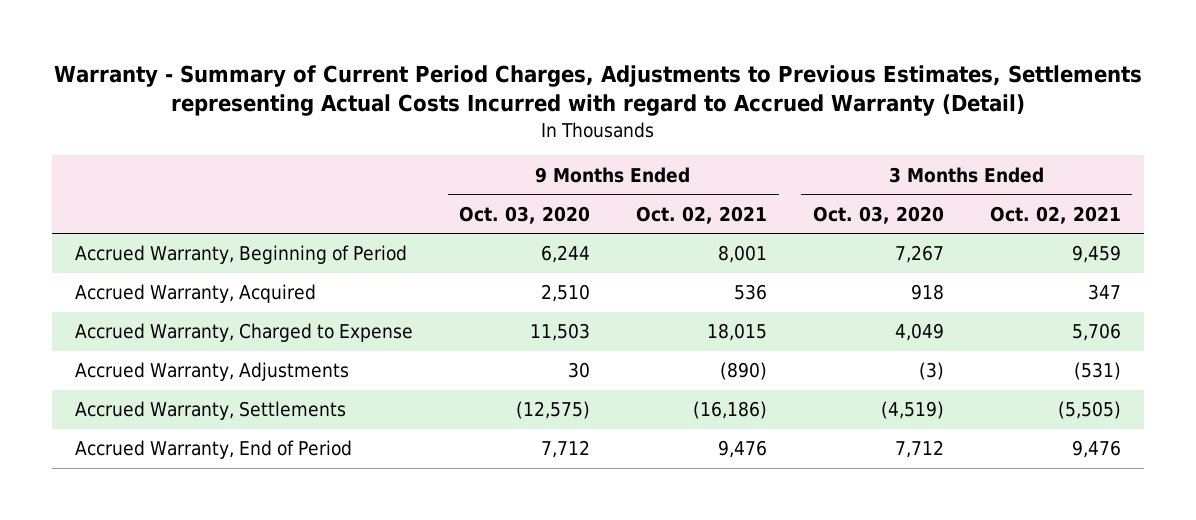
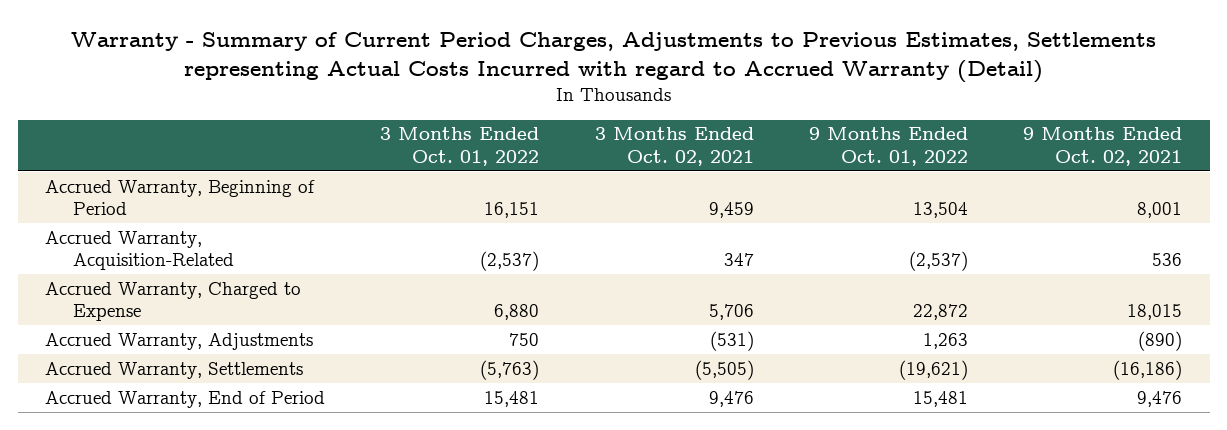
[459,205,591,224] Oct. 03, 2020 -> none
[812,205,944,224] Oct. 03, 2020 -> none
none -> [380,127,540,166] 3 Months Ended Oct. 01, 2022
none -> [808,127,968,166] 9 Months Ended Oct. 01, 2022
[75,284,317,304] Accrued Warranty, Acquired -> [45,230,235,271] Accrued Warranty, Acquisition-Related

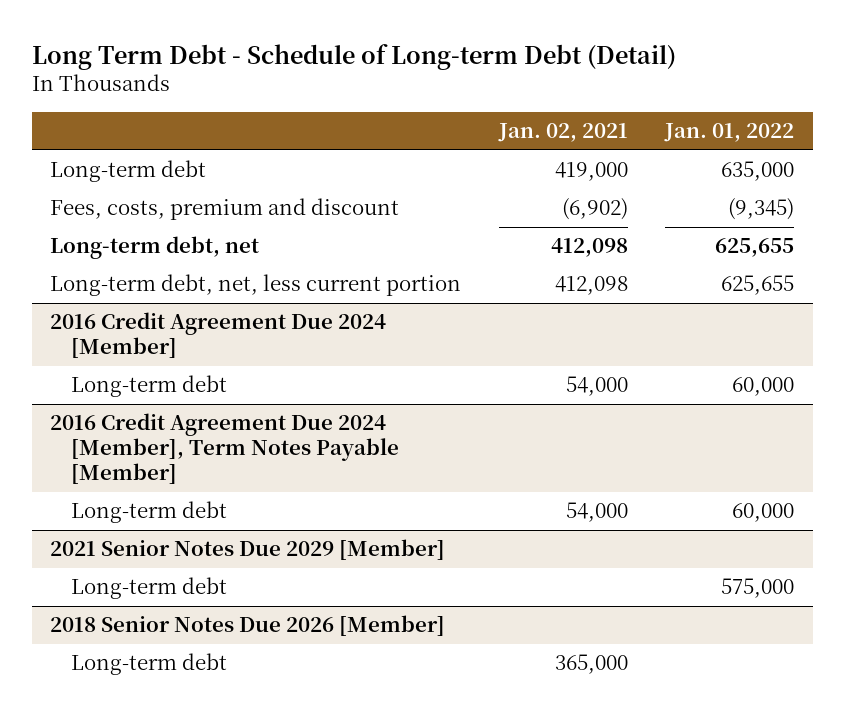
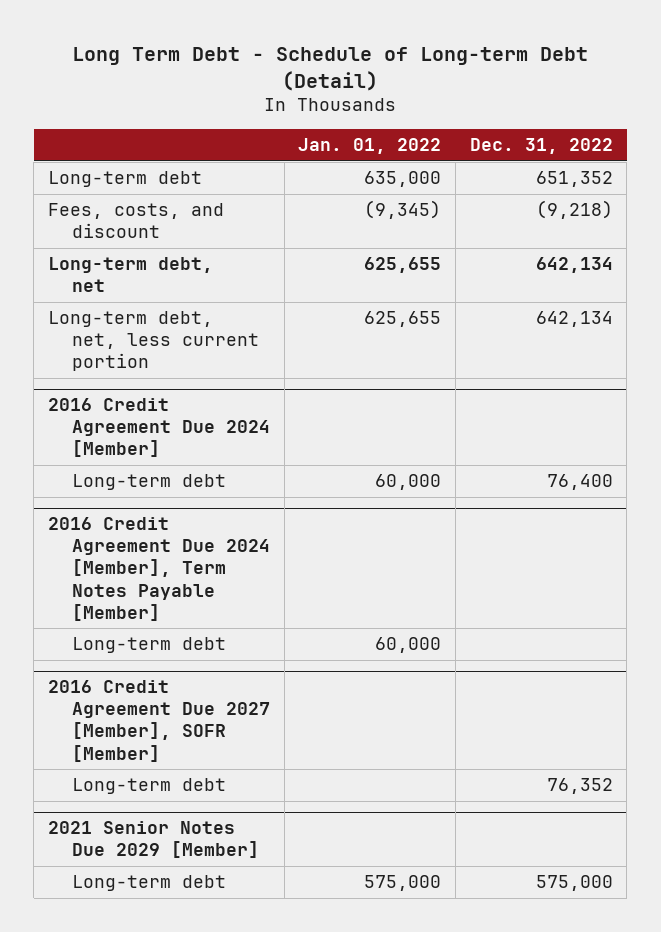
[497,123,628,143] Jan. 02, 2021 -> none
none -> [469,138,613,155] Dec. 31, 2022
[50,198,400,221] Fees, costs, premium and discount -> [47,203,224,239] Fees, costs, and discount
none -> [47,680,271,762] 2016 Credit Agreement Due 2027 [Member], SOFR [Member]
none -> [72,778,227,795] Long-term debt
[50,615,446,637] 2018 Senior Notes Due 2026 [Member] -> none
[70,653,227,676] Long-term debt -> none

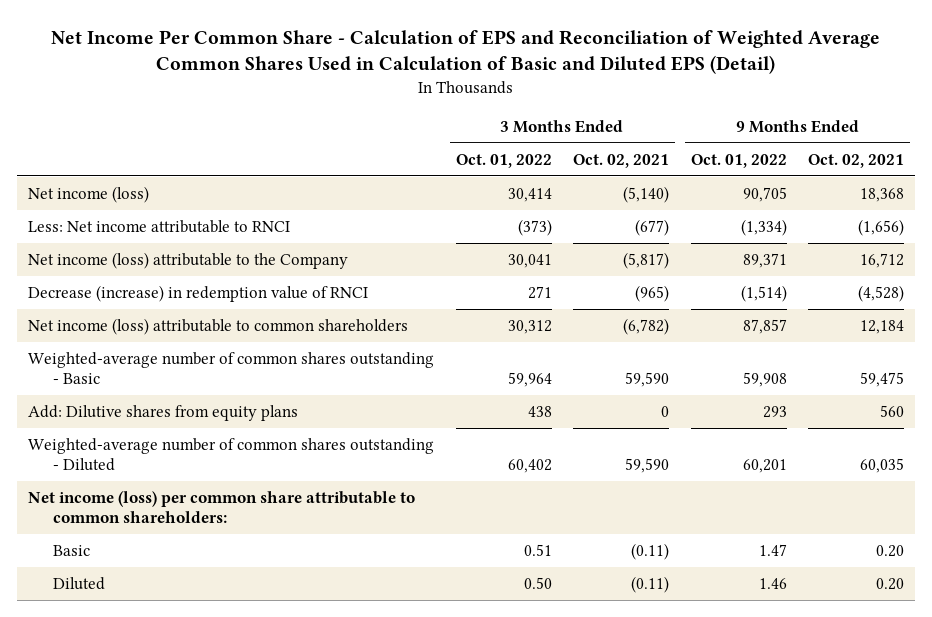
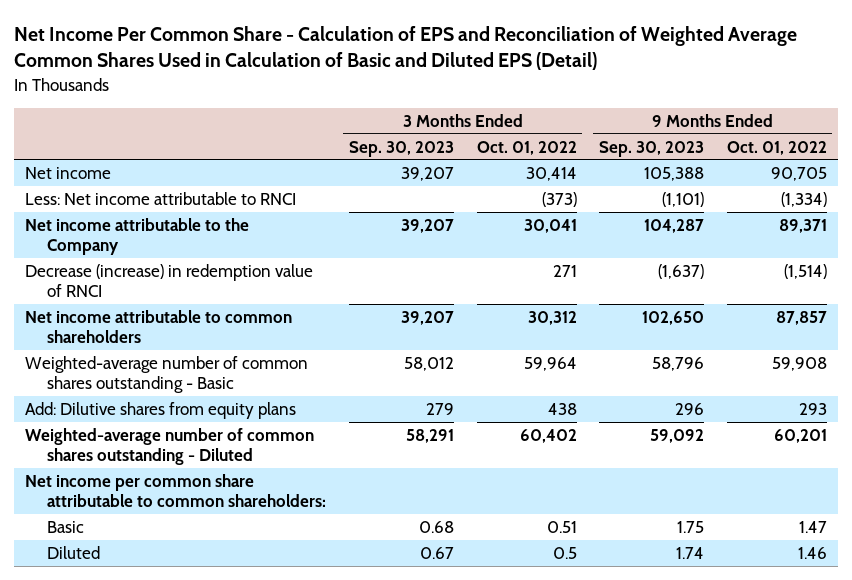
[573,153,670,168] Oct. 02, 2021 -> none
[808,153,905,168] Oct. 02, 2021 -> none
none -> [348,140,454,157] Sep. 30, 2023
none -> [599,140,705,157] Sep. 30, 2023
[28,185,150,203] Net income (loss) -> [25,166,112,179] Net income
[28,251,349,269] Net income (loss) attributable to the Company -> [25,217,250,256] Net income attributable to the Company
[28,317,409,335] Net income (loss) attributable to common shareholders -> [25,309,293,344] Net income attributable to common shareholders
[28,490,416,524] Net income (loss) per common share attributable to common shareholders: -> [25,473,327,508] Net income per common share attributable to common shareholders:
[523,576,552,589] 0.50 -> [552,546,577,559] 0.5

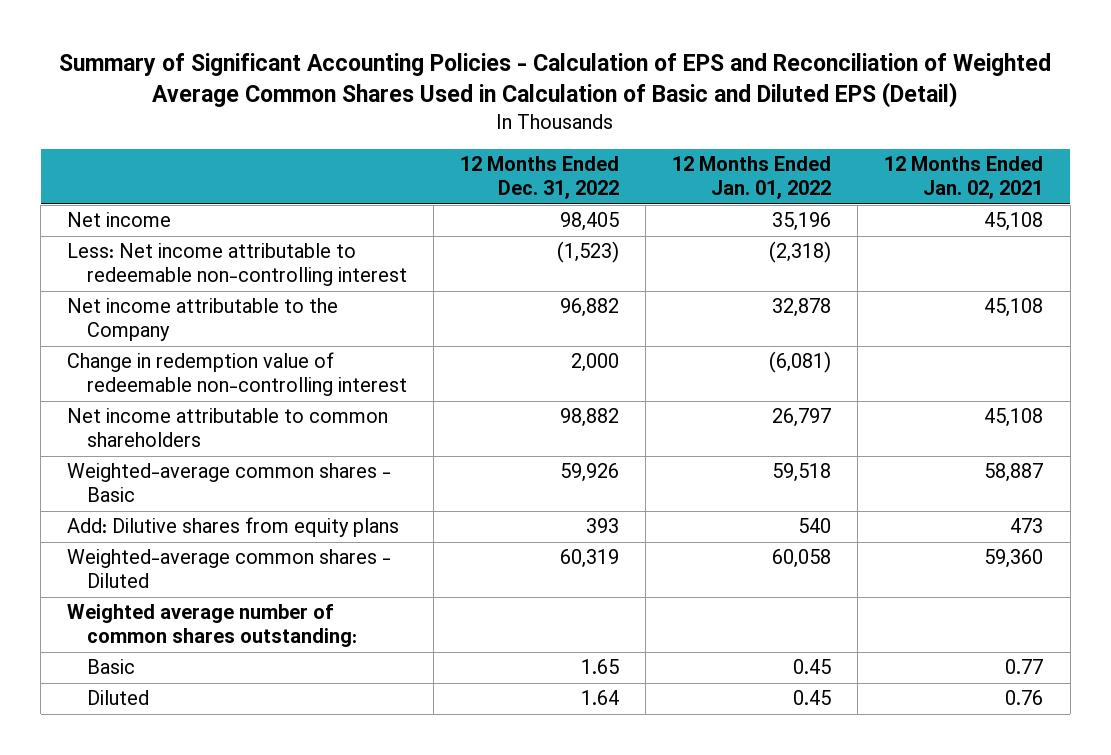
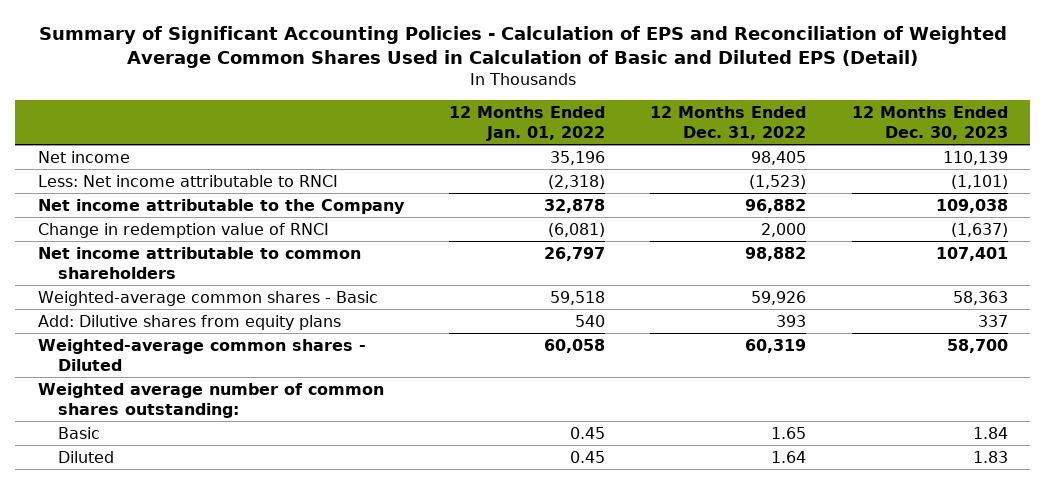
[884,156,1044,200] 12 Months Ended Jan. 02, 2021 -> none
none -> [851,105,1008,140] 12 Months Ended Dec. 30, 2023
[67,243,407,287] Less: Net income attributable to redeemable non-controlling interest -> [38,174,339,187] Less: Net income attributable to RNCI
[67,352,407,397] Change in redemption value of redeemable non-controlling interest -> [38,222,330,238] Change in redemption value of RNCI

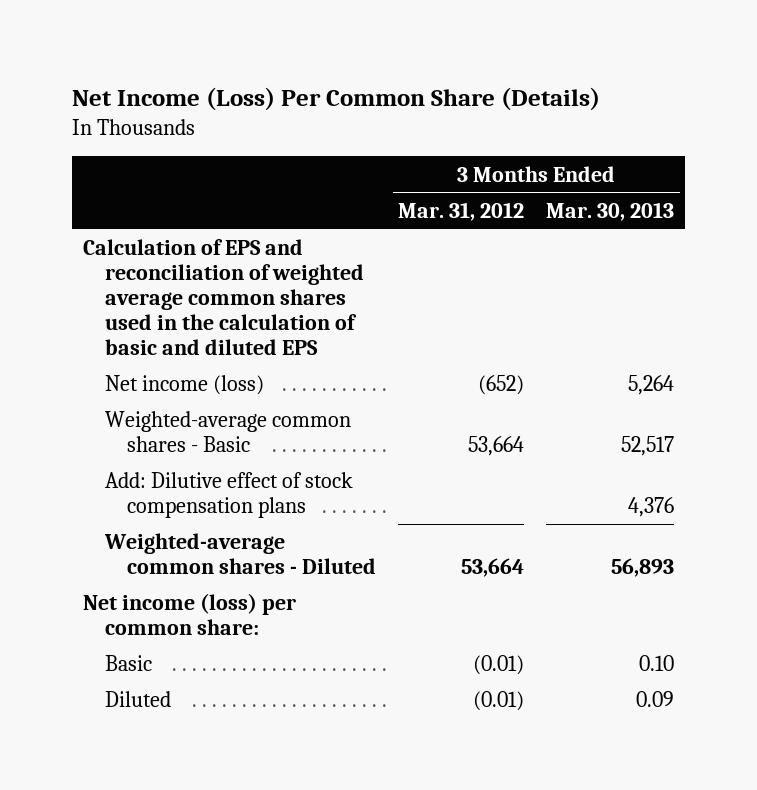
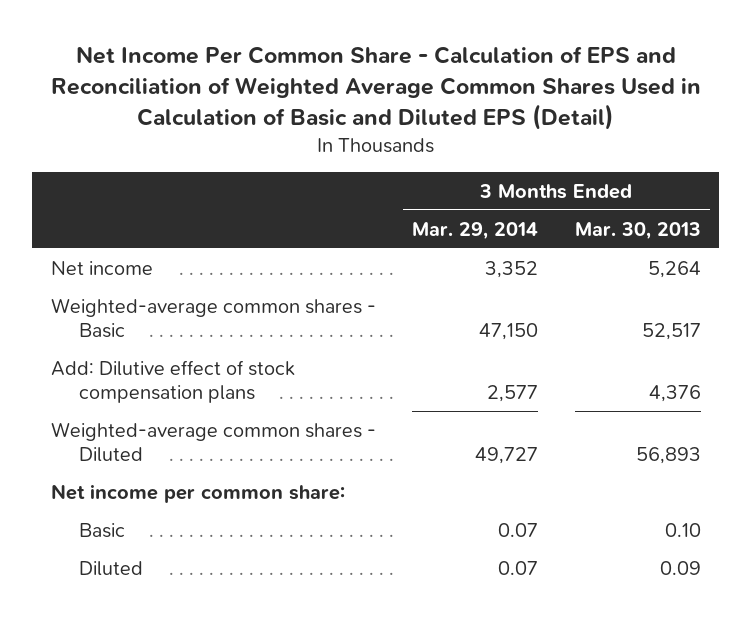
[71,86,600,111] Net Income (Loss) Per Common Share (Details) -> [50,46,701,130] Net Income Per Common Share - Calculation of EPS and Reconciliation of Weighted Average Common Shares Used in Calculation of Basic and Diluted EPS (Detail)
[398,202,525,222] Mar. 31, 2012 -> none
none -> [412,221,539,240] Mar. 29, 2014
[82,239,364,356] Calculation of EPS and reconciliation of weighted average common shares used in the calculation of basic and diluted EPS -> none
[104,375,264,396] Net income (loss) -> [50,260,153,275] Net income
[82,593,296,636] Net income (loss) per common share: -> [50,483,345,503] Net income per common share:

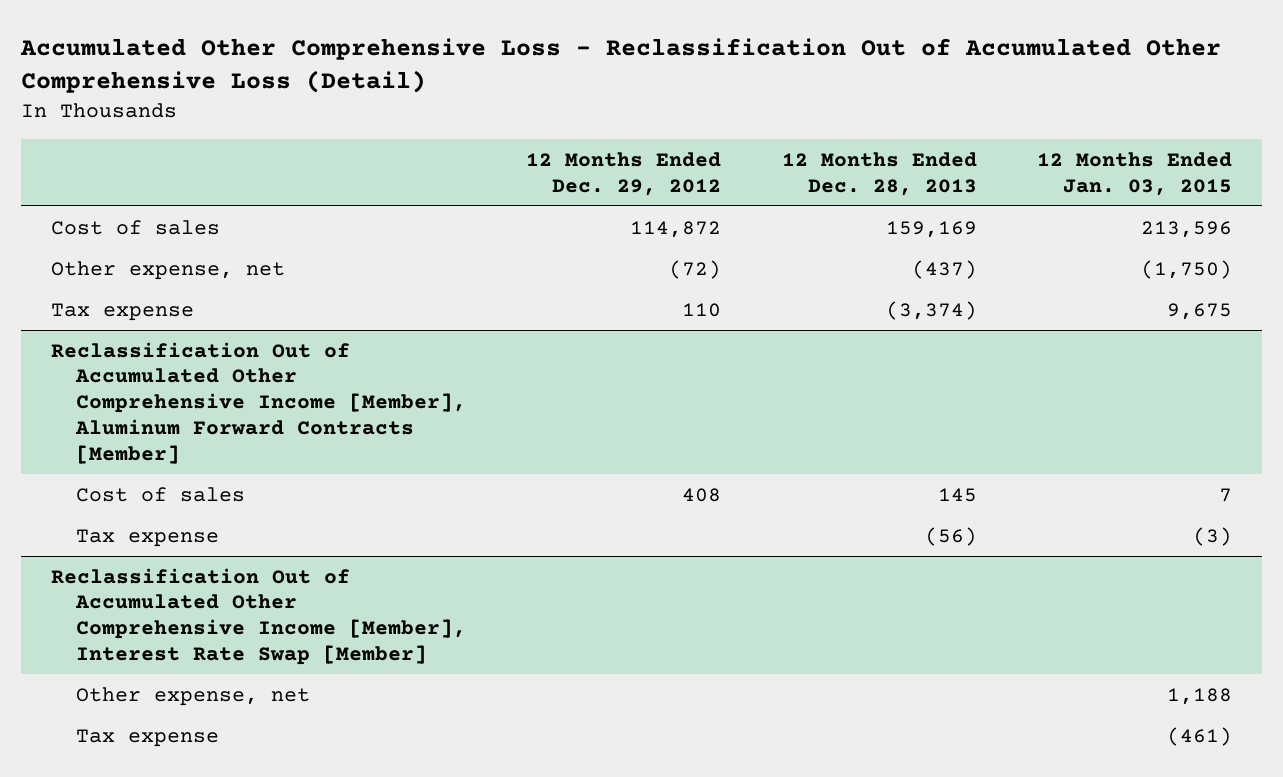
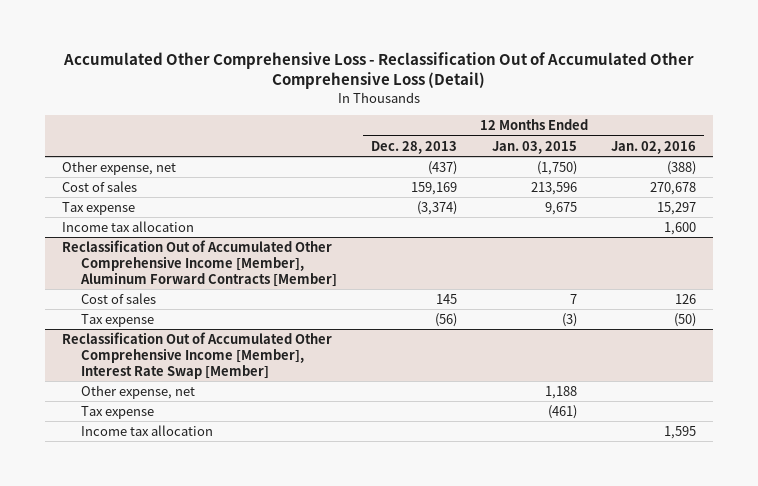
[526,151,722,196] 12 Months Ended Dec. 29, 2012 -> none
none -> [610,140,696,154] Jan. 02, 2016
[51,219,221,235] Cost of sales -> [62,180,138,192] Cost of sales
none -> [62,220,195,232] Income tax allocation
none -> [81,424,214,436] Income tax allocation

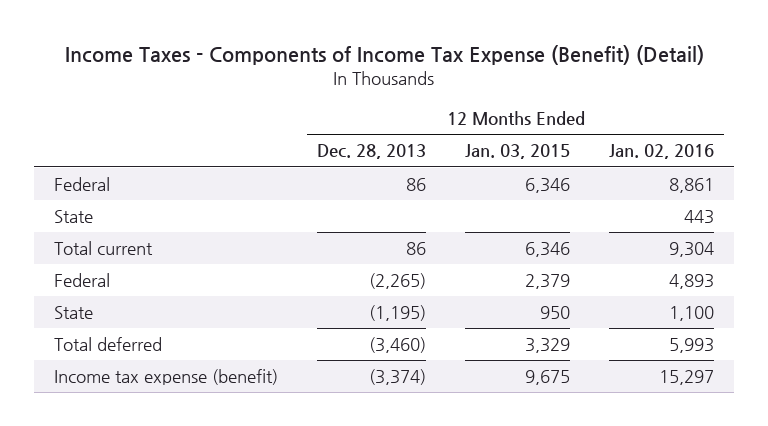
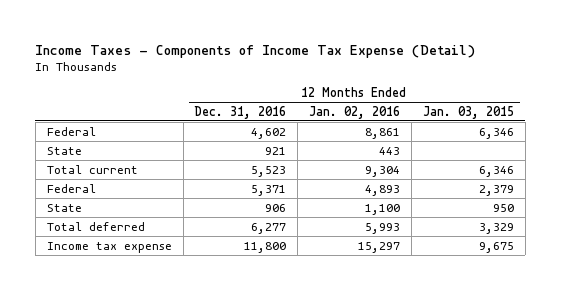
[65,45,705,66] Income Taxes - Components of Income Tax Expense (Benefit) (Detail) -> [35,44,476,58] Income Taxes - Components of Income Tax Expense (Detail)
[317,144,427,160] Dec. 28, 2013 -> none
none -> [194,105,287,119] Dec. 31, 2016
[53,369,278,386] Income tax expense (benefit) -> [46,241,172,253] Income tax expense

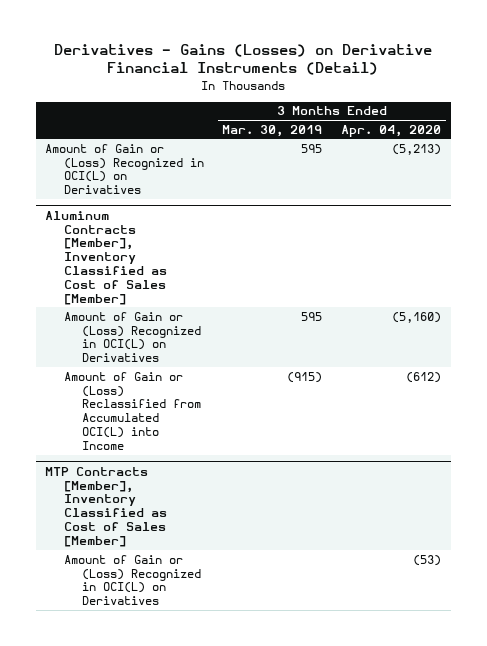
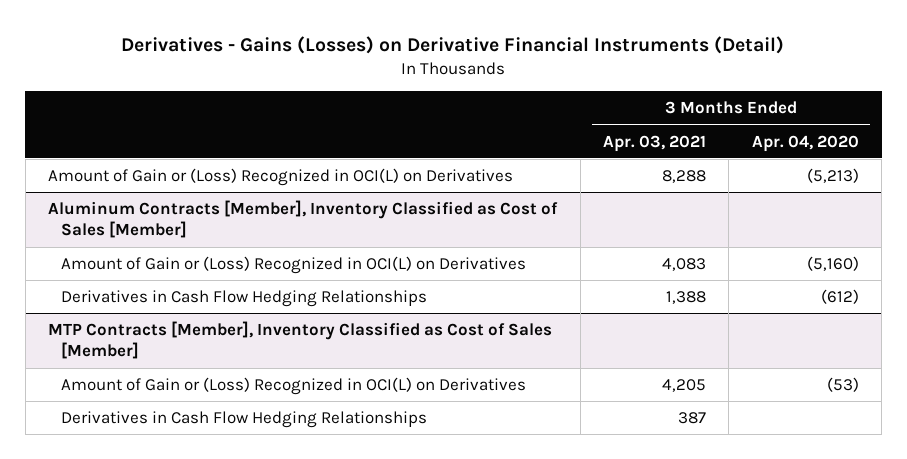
[222,124,323,137] Mar. 30, 2019 -> none
none -> [602,134,706,152] Apr. 03, 2021
[63,371,201,451] Amount of Gain or (Loss) Reclassified from Accumulated OCI(L) into Income -> [60,290,427,308] Derivatives in Cash Flow Hedging Relationships
none -> [60,411,427,429] Derivatives in Cash Flow Hedging Relationships

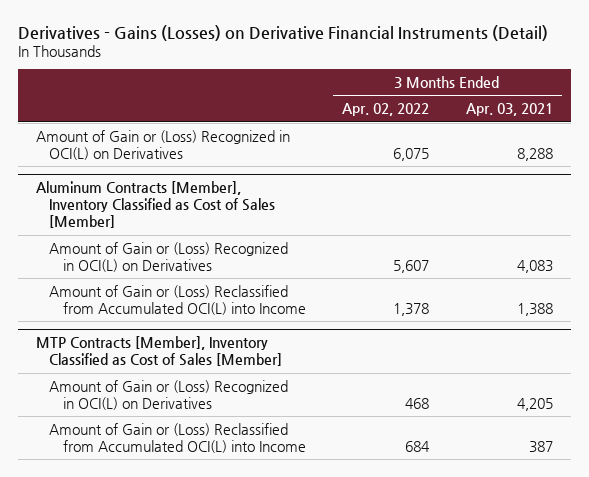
[751,134,859,152] Apr. 04, 2020 -> none
none -> [342,103,430,117] Apr. 02, 2022
[60,290,427,308] Derivatives in Cash Flow Hedging Relationships -> [49,284,306,315] Amount of Gain or (Loss) Reclassified from Accumulated OCI(L) into Income
[60,411,427,429] Derivatives in Cash Flow Hedging Relationships -> [49,422,306,453] Amount of Gain or (Loss) Reclassified from Accumulated OCI(L) into Income

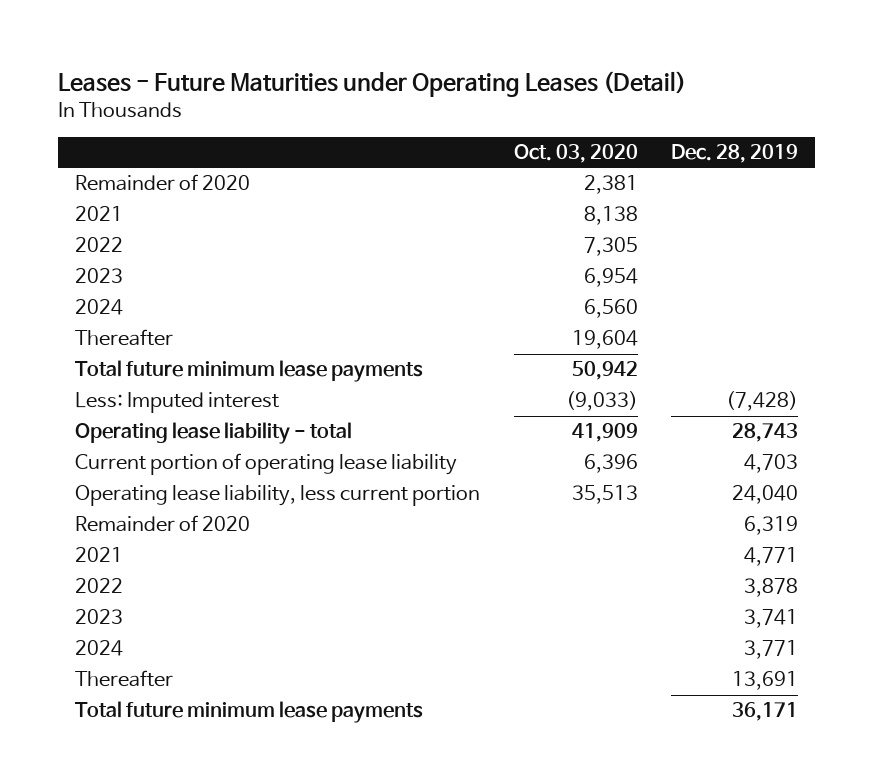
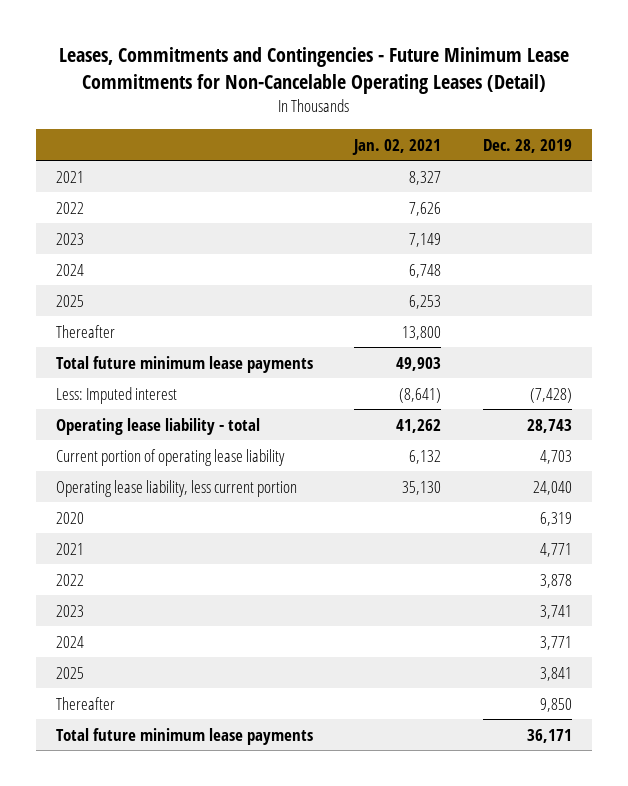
[58,70,687,97] Leases - Future Maturities under Operating Leases (Detail) -> [58,47,569,94] Leases, Commitments and Contingencies - Future Minimum Lease Commitments for Non-Cancelable Operating Leases (Detail)
[513,144,638,164] Oct. 03, 2020 -> none
none -> [352,138,442,155] Jan. 02, 2021
[75,174,251,192] Remainder of 2020 -> none
none -> [56,294,85,307] 2025
[75,515,251,533] Remainder of 2020 -> [56,511,85,524] 2020
none -> [56,666,85,679] 2025
[731,671,798,691] 13,691 -> [539,697,572,712] 9,850

